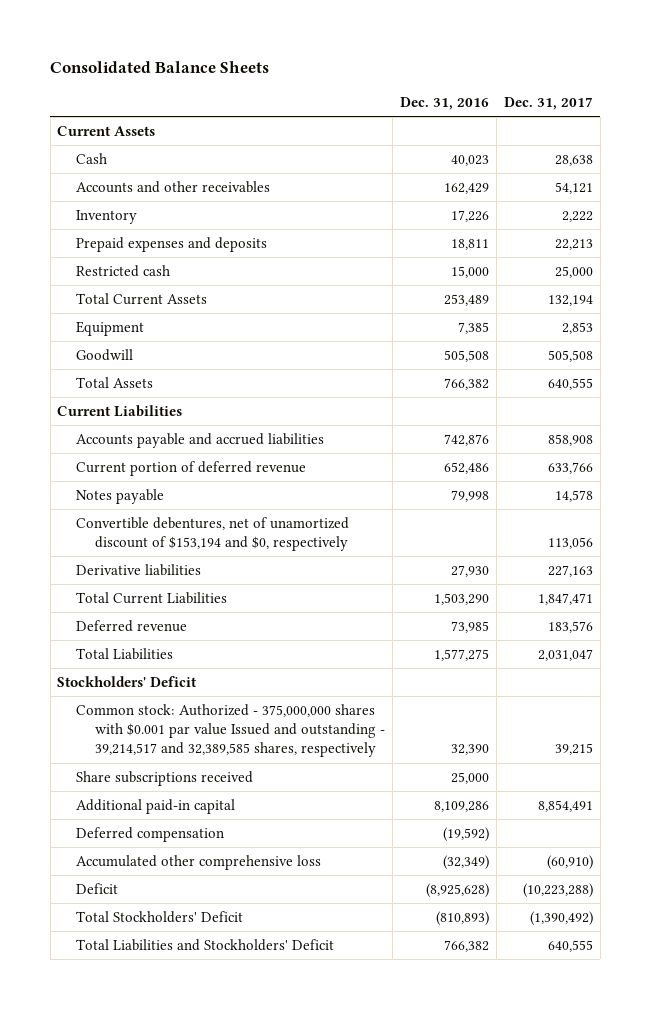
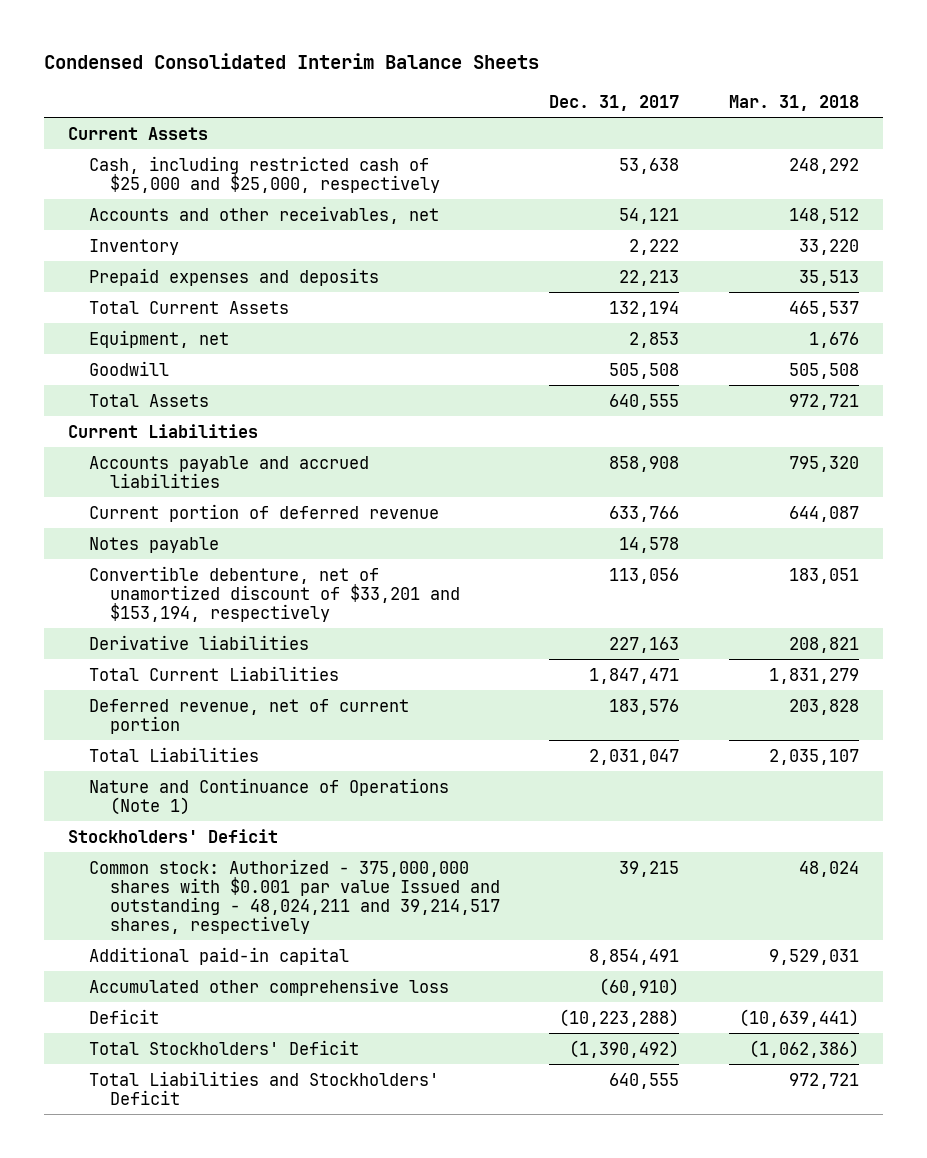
[50,60,270,73] Consolidated Balance Sheets -> [43,53,539,70] Condensed Consolidated Interim Balance Sheets
[400,96,490,110] Dec. 31, 2016 -> none
none -> [728,94,859,111] Mar. 31, 2018
[76,152,108,164] Cash -> none
none -> [89,155,440,193] Cash, including restricted cash of $25,000 and $25,000, respectively
[76,180,271,193] Accounts and other receivables -> [89,205,440,224] Accounts and other receivables, net
[76,264,171,277] Restricted cash -> none
[76,320,145,336] Equipment -> [89,329,230,348] Equipment, net
[76,516,350,552] Convertible debentures, net of unamortized discount of $153,194 and $0, respectively -> [89,565,460,622] Convertible debenture, net of unamortized discount of $33,201 and $153,194, respectively
[76,619,188,632] Deferred revenue -> [89,698,410,734] Deferred revenue, net of current portion
none -> [89,777,450,815] Nature and Continuance of Operations (Note 1)
[76,770,254,786] Share subscriptions received -> none
[76,703,386,758] Common stock: Authorized - 375,000,000 shares with $0.001 par value Issued and outstanding - 39,214,517 and 32,389,585 shares, respectively -> [89,858,500,934] Common stock: Authorized - 375,000,000 shares with $0.001 par value Issued and outstanding - 48,024,211 and 39,214,517 shares, respectively
[76,826,225,842] Deferred compensation -> none

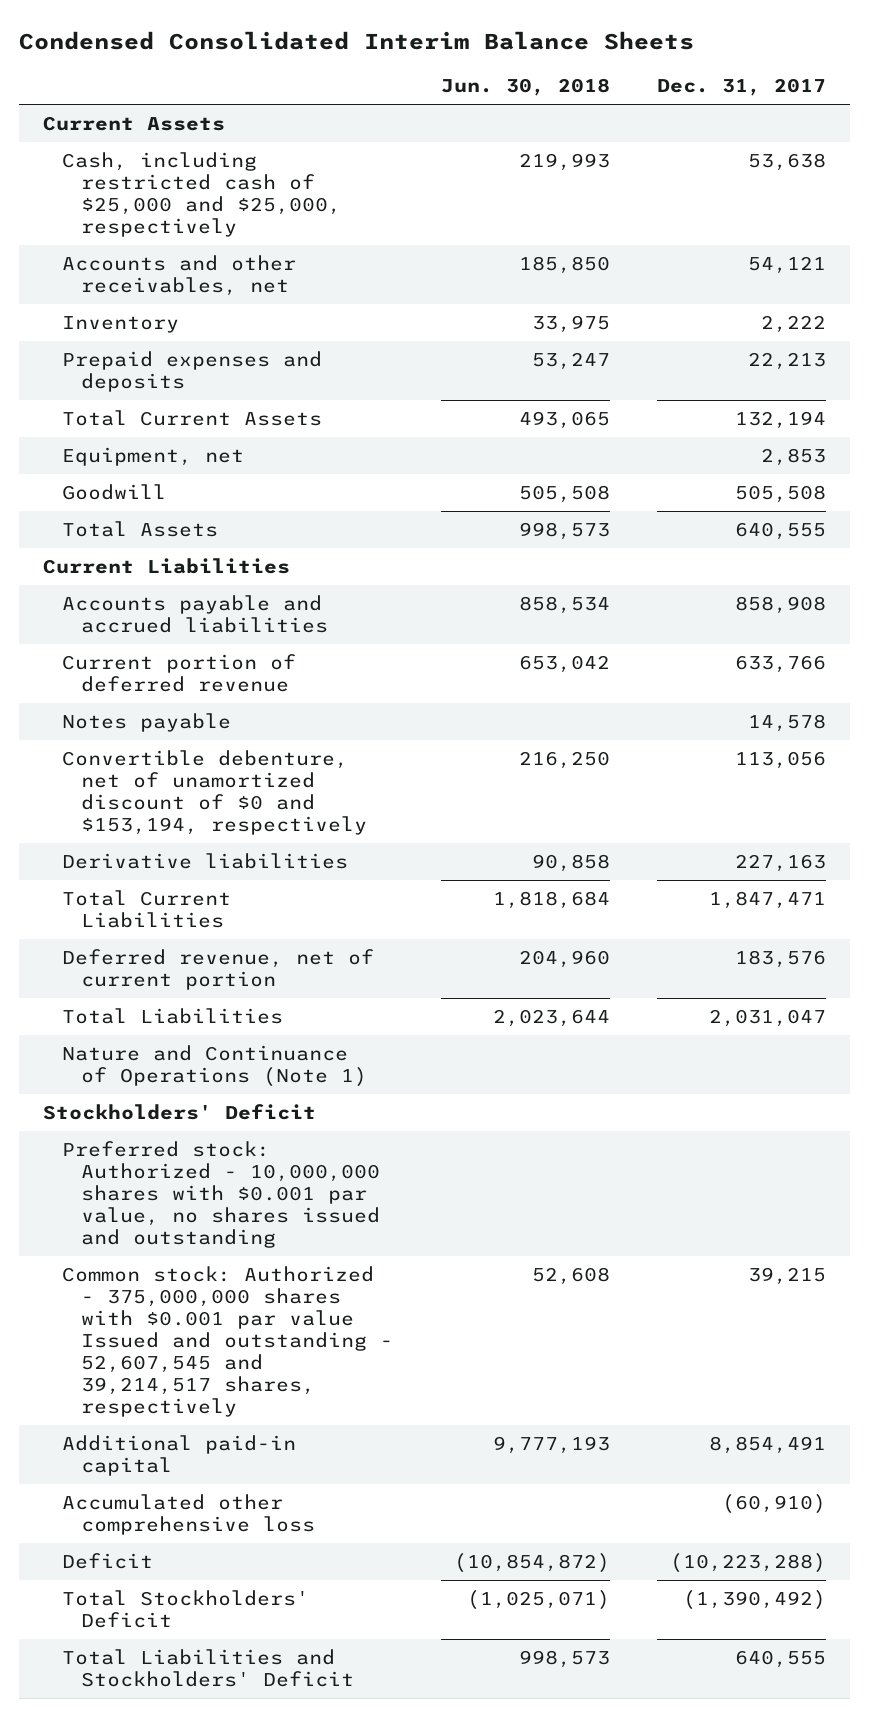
[728,94,859,111] Mar. 31, 2018 -> none
none -> [440,78,610,97] Jun. 30, 2018
[89,565,460,622] Convertible debenture, net of unamortized discount of $33,201 and $153,194, respectively -> [62,749,368,836] Convertible debenture, net of unamortized discount of $0 and $153,194, respectively
none -> [62,1140,381,1249] Preferred stock: Authorized - 10,000,000 shares with $0.001 par value, no shares issued and outstanding
[89,858,500,934] Common stock: Authorized - 375,000,000 shares with $0.001 par value Issued and outstanding - 48,024,211 and 39,214,517 shares, respectively -> [62,1265,394,1418] Common stock: Authorized - 375,000,000 shares with $0.001 par value Issued and outstanding - 52,607,545 and 39,214,517 shares, respectively

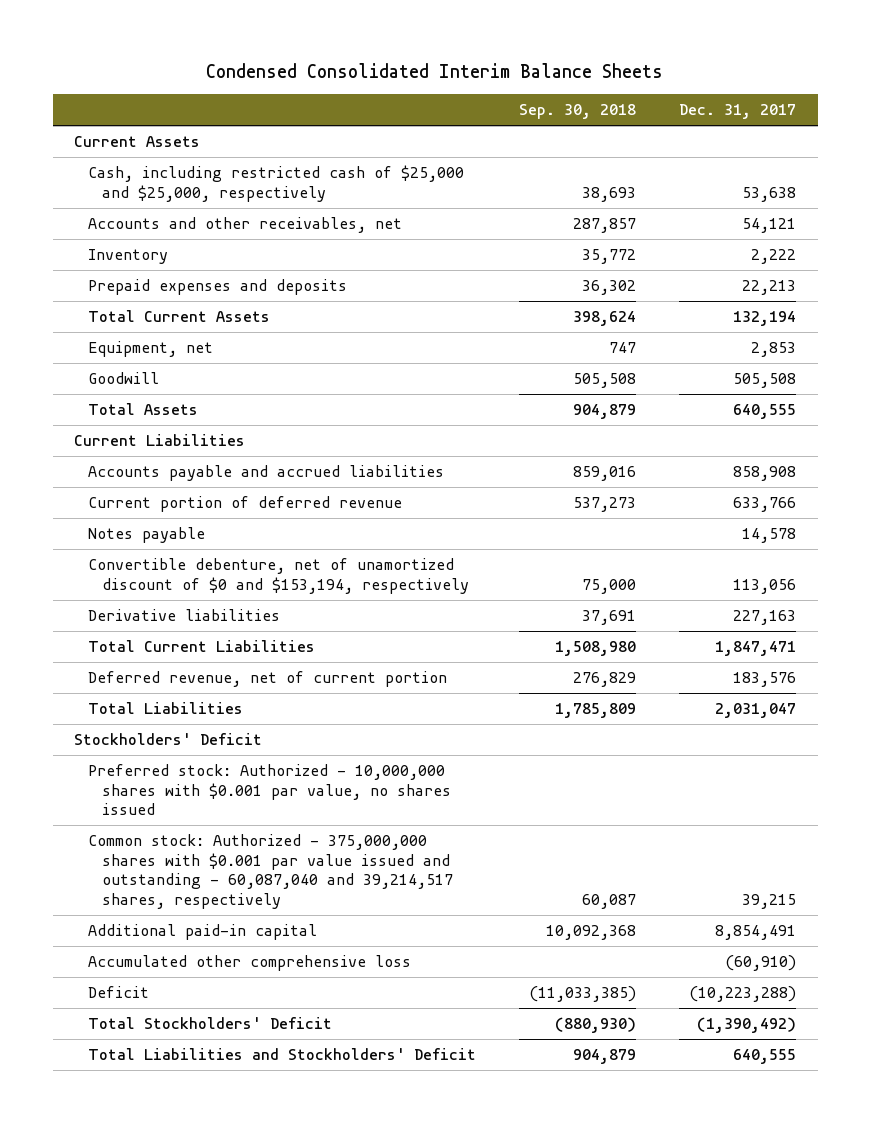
[440,78,610,97] Jun. 30, 2018 -> none
none -> [519,104,637,120] Sep. 30, 2018
[62,1044,368,1088] Nature and Continuance of Operations (Note 1) -> none
[62,1140,381,1249] Preferred stock: Authorized - 10,000,000 shares with $0.001 par value, no shares issued and outstanding -> [88,764,452,816] Preferred stock: Authorized - 10,000,000 shares with $0.001 par value, no shares issued
[62,1265,394,1418] Common stock: Authorized - 375,000,000 shares with $0.001 par value Issued and outstanding - 52,607,545 and 39,214,517 shares, respectively -> [88,834,454,910] Common stock: Authorized - 375,000,000 shares with $0.001 par value issued and outstanding - 60,087,040 and 39,214,517 shares, respectively

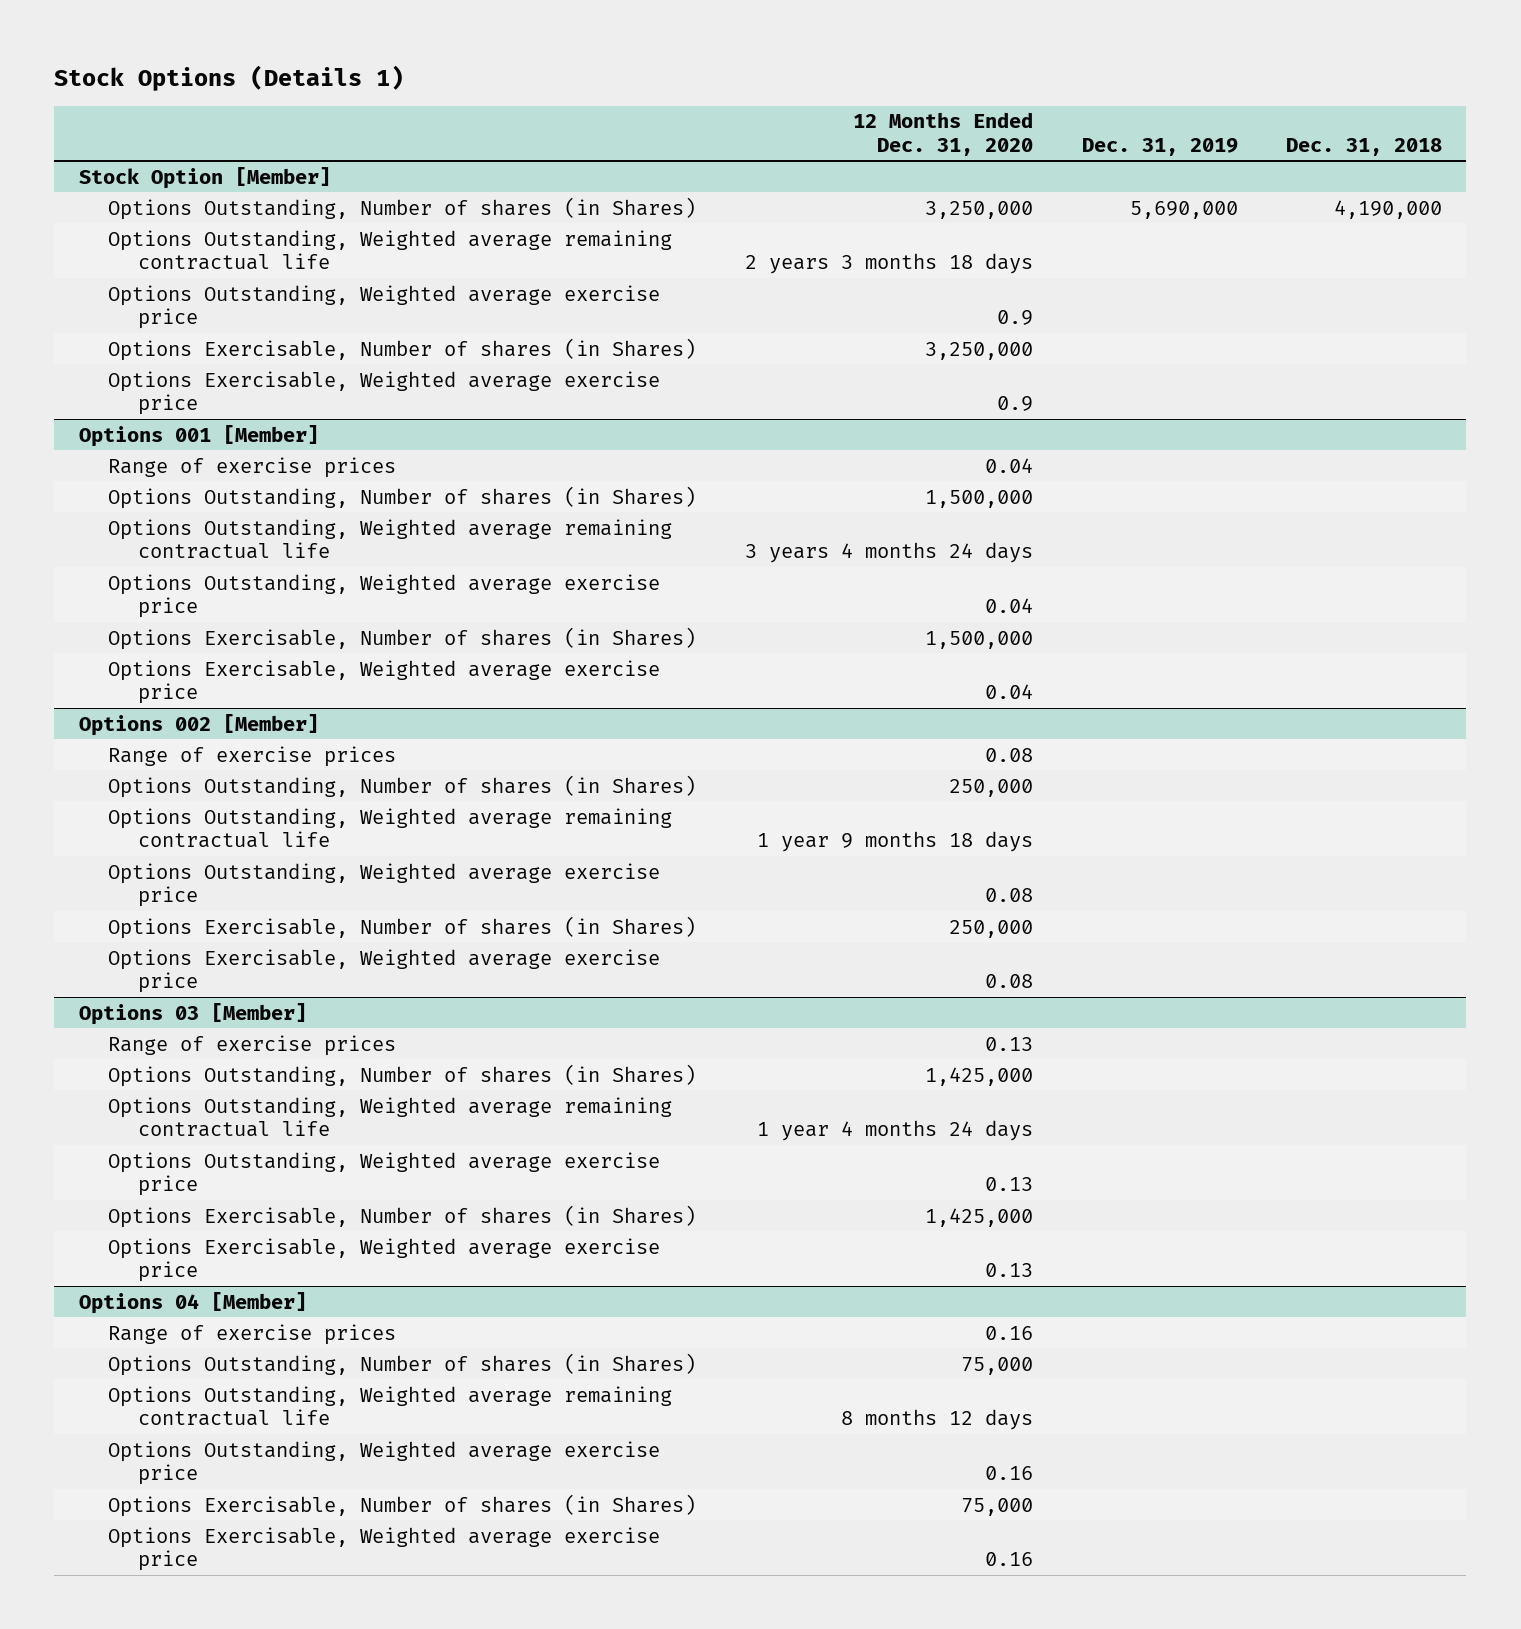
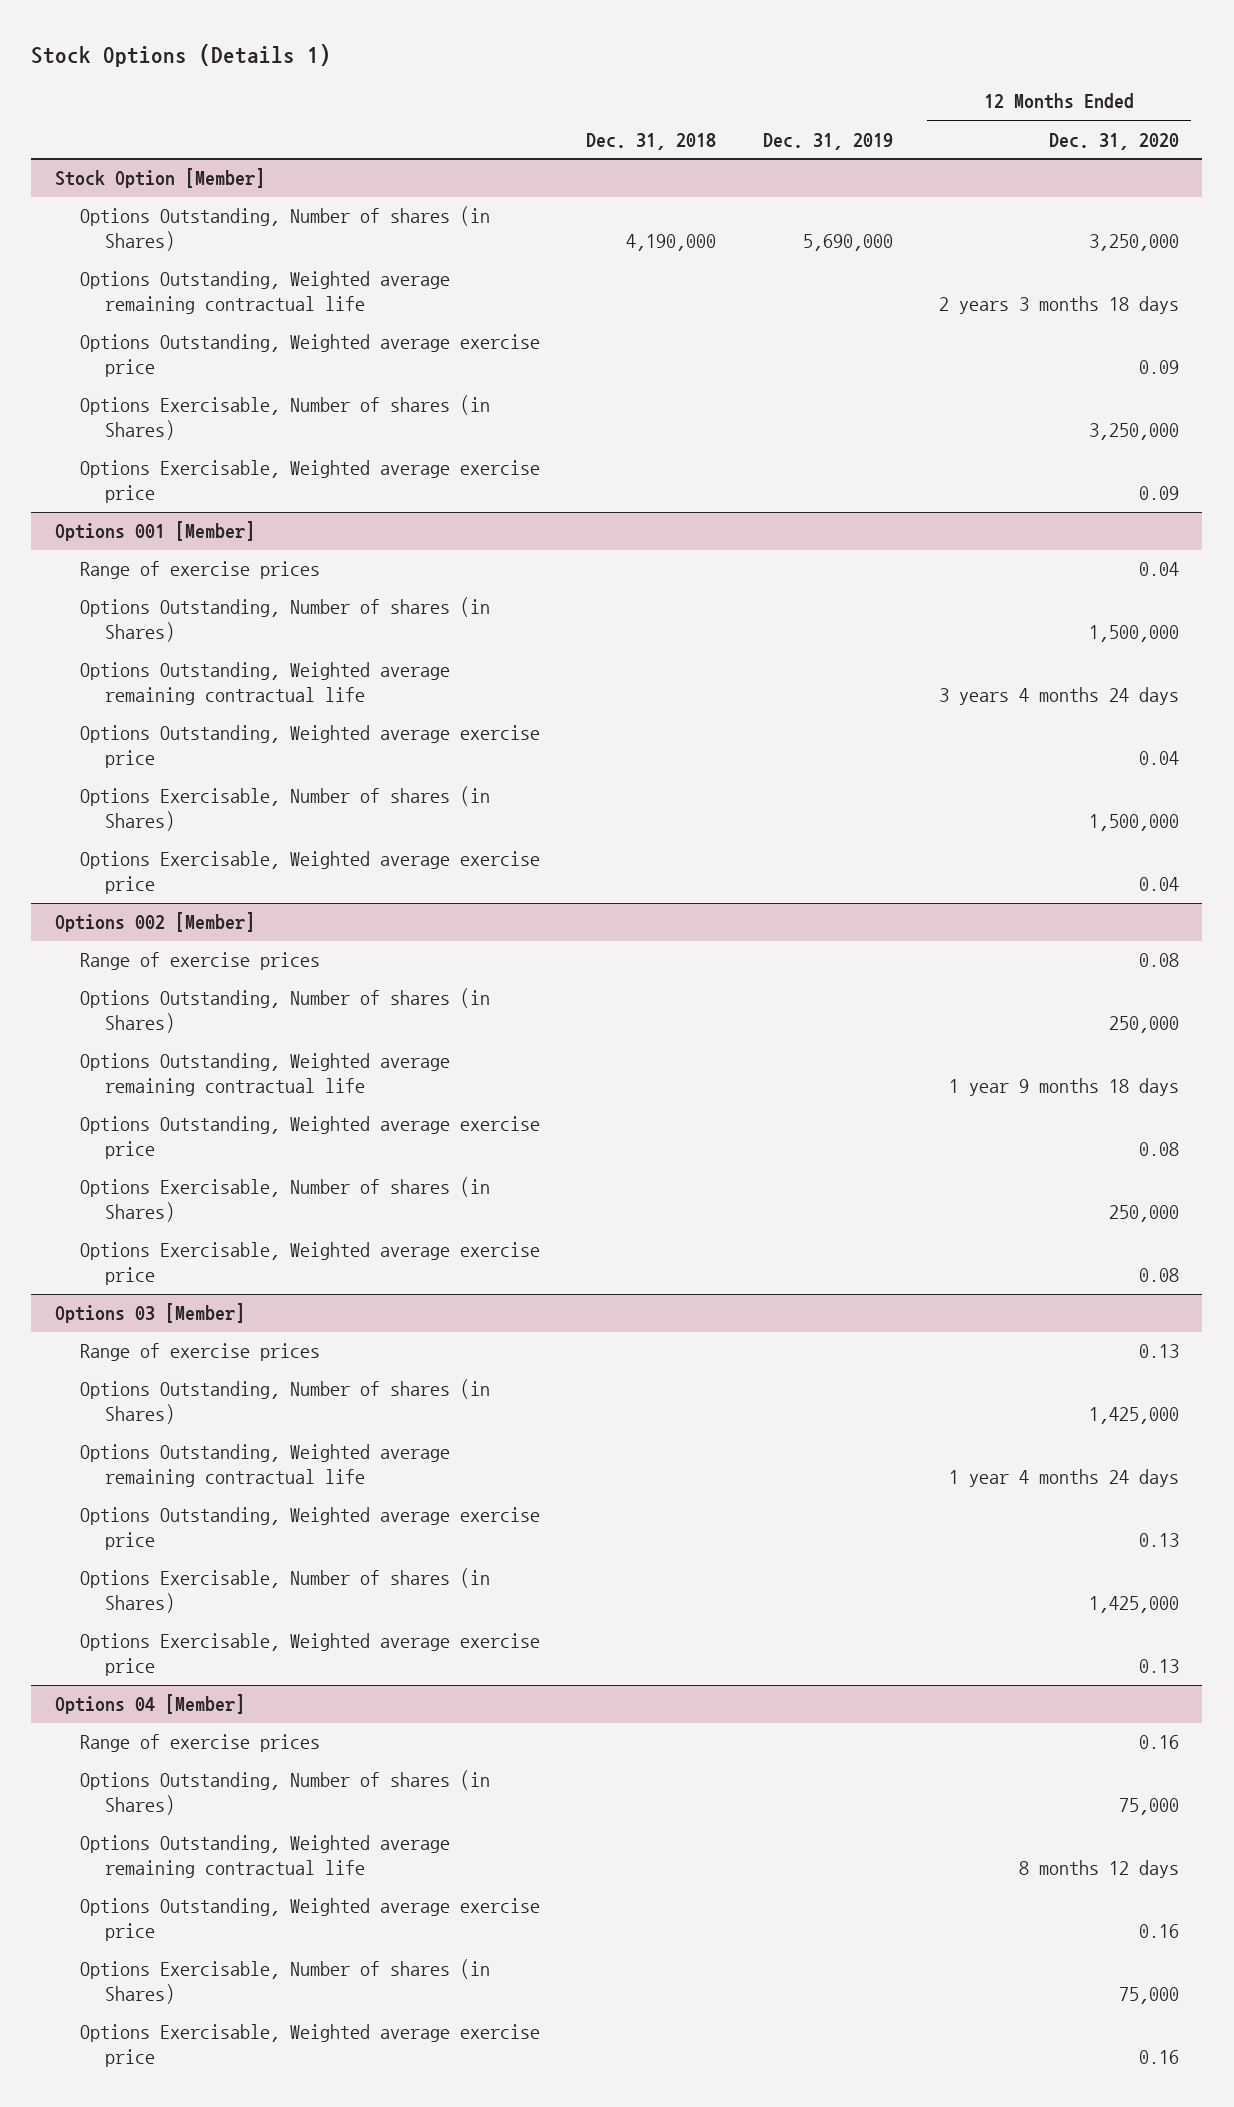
[996,310,1033,326] 0.9 -> [1139,360,1180,375] 0.09
[996,396,1033,412] 0.9 -> [1139,486,1180,501] 0.09

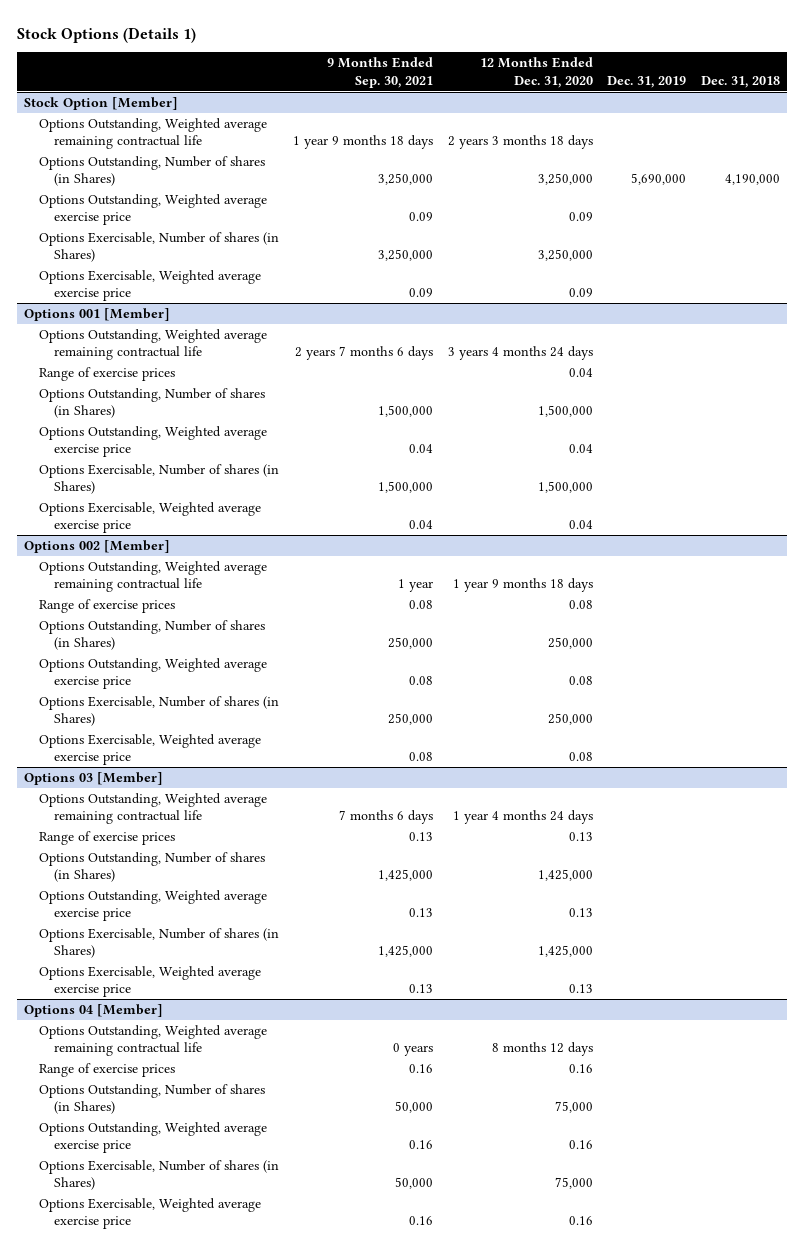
none -> [327,57,434,88] 9 Months Ended Sep. 30, 2021
[79,206,490,252] Options Outstanding, Number of shares (in Shares) -> [38,156,265,187] Options Outstanding, Number of shares (in Shares)
[79,662,450,706] Options Outstanding, Weighted average remaining contractual life -> [38,329,267,361] Options Outstanding, Weighted average remaining contractual life
[79,1053,450,1097] Options Outstanding, Weighted average remaining contractual life -> [38,561,267,593] Options Outstanding, Weighted average remaining contractual life
[79,1444,450,1488] Options Outstanding, Weighted average remaining contractual life -> [38,793,267,825] Options Outstanding, Weighted average remaining contractual life
[79,1835,450,1879] Options Outstanding, Weighted average remaining contractual life -> [38,1025,267,1057] Options Outstanding, Weighted average remaining contractual life

